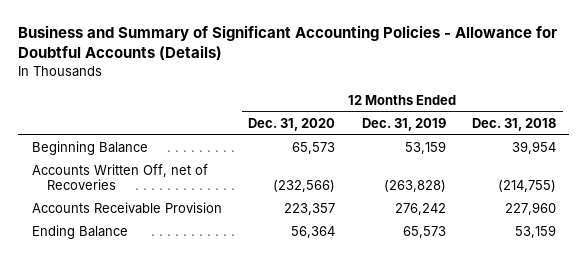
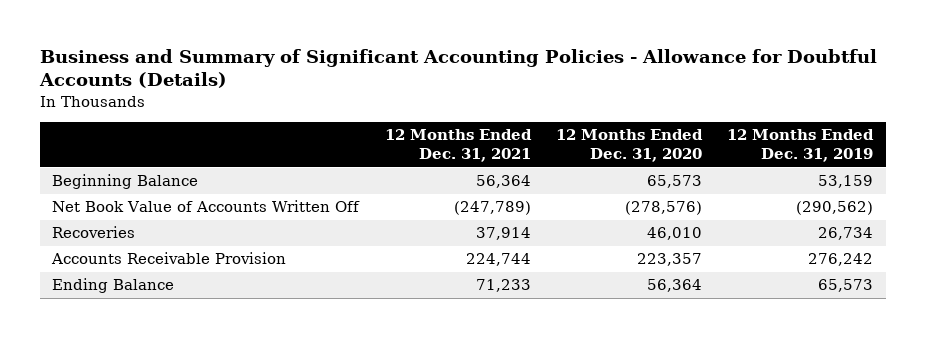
[472,118,557,132] Dec. 31, 2018 -> none
none -> [384,129,532,163] 12 Months Ended Dec. 31, 2021
[31,164,208,191] Accounts Written Off, net of Recoveries -> [52,200,361,213] Net Book Value of Accounts Written Off
[273,180,336,193] (232,566) -> [624,201,702,216] (278,576)
[383,180,446,193] (263,828) -> [796,201,874,216] (290,562)
none -> [52,226,136,239] Recoveries

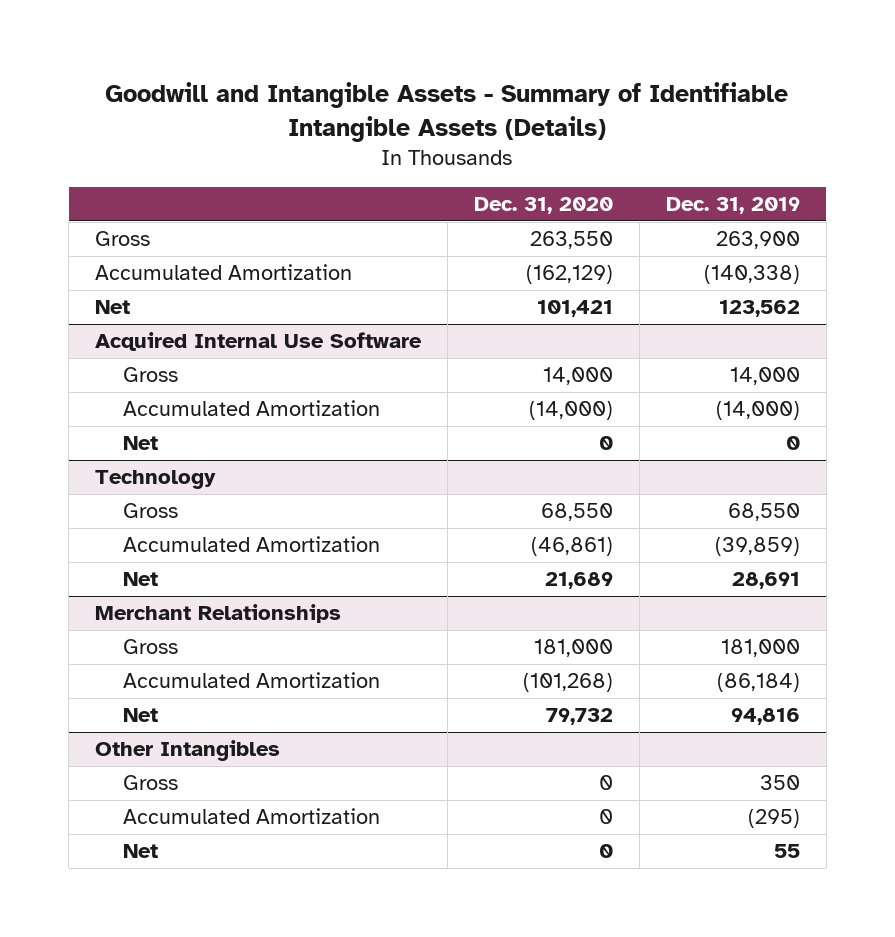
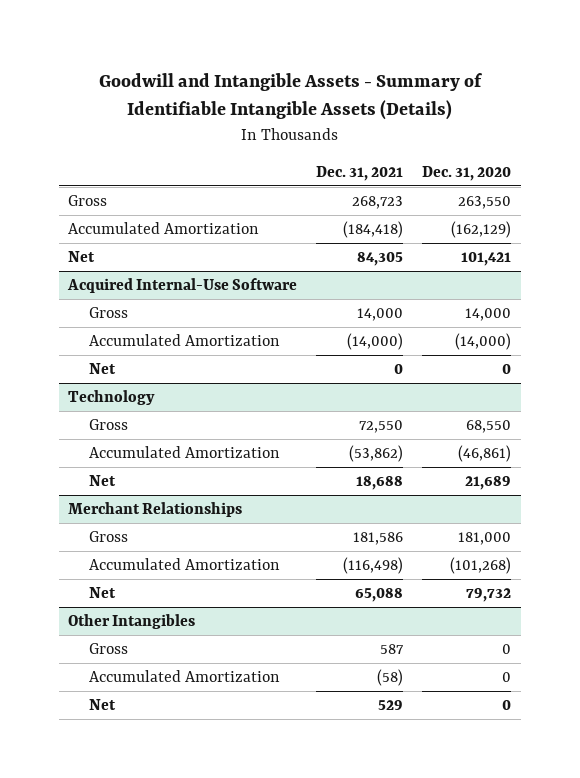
[665,197,800,215] Dec. 31, 2019 -> none
none -> [316,165,404,181] Dec. 31, 2021
[95,332,423,352] Acquired Internal Use Software -> [67,278,298,294] Acquired Internal-Use Software

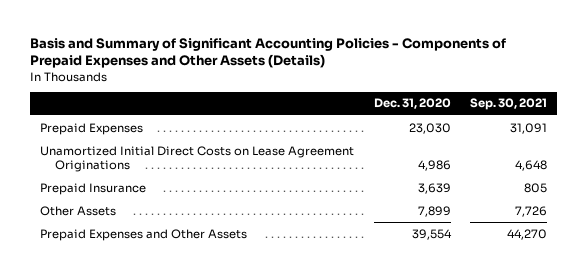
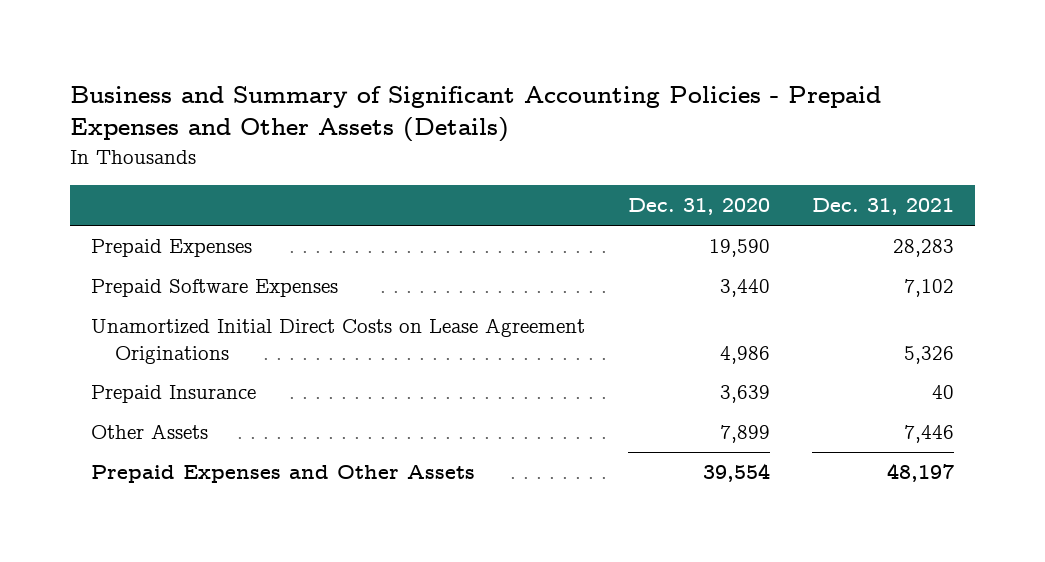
[30,37,507,69] Basis and Summary of Significant Accounting Policies - Components of Prepaid Expenses and Other Assets (Details) -> [70,85,882,143] Business and Summary of Significant Accounting Policies - Prepaid Expenses and Other Assets (Details)
[470,98,548,111] Sep. 30, 2021 -> none
none -> [812,198,955,216] Dec. 31, 2021
[408,122,451,134] 23,030 -> [708,239,770,258] 19,590
none -> [91,279,339,298] Prepaid Software Expenses

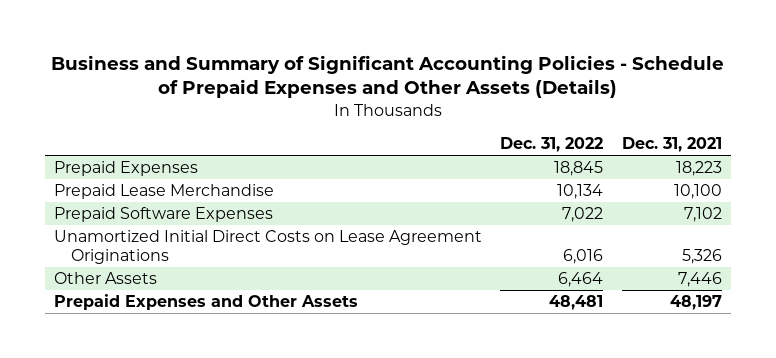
[70,85,882,143] Business and Summary of Significant Accounting Policies - Prepaid Expenses and Other Assets (Details) -> [50,54,724,99] Business and Summary of Significant Accounting Policies - Schedule of Prepaid Expenses and Other Assets (Details)
[627,198,770,216] Dec. 31, 2020 -> none
none -> [500,137,604,153] Dec. 31, 2022
[893,239,955,258] 28,283 -> [675,161,722,177] 18,223
none -> [53,184,274,200] Prepaid Lease Merchandise
[91,385,257,404] Prepaid Insurance -> none

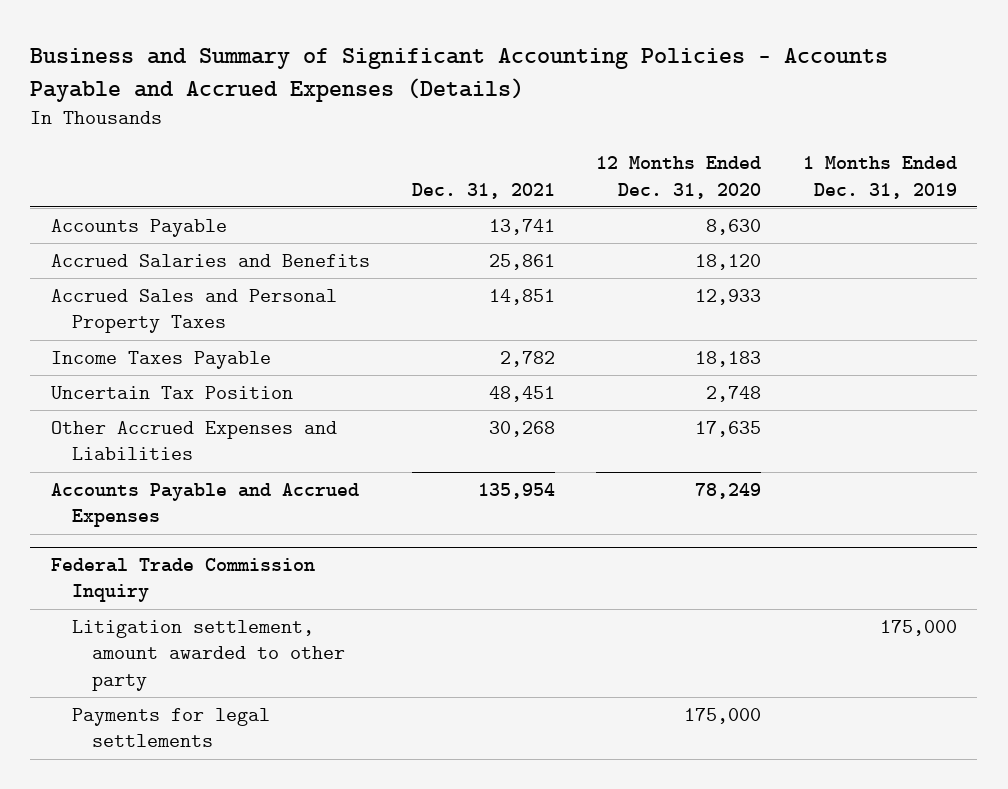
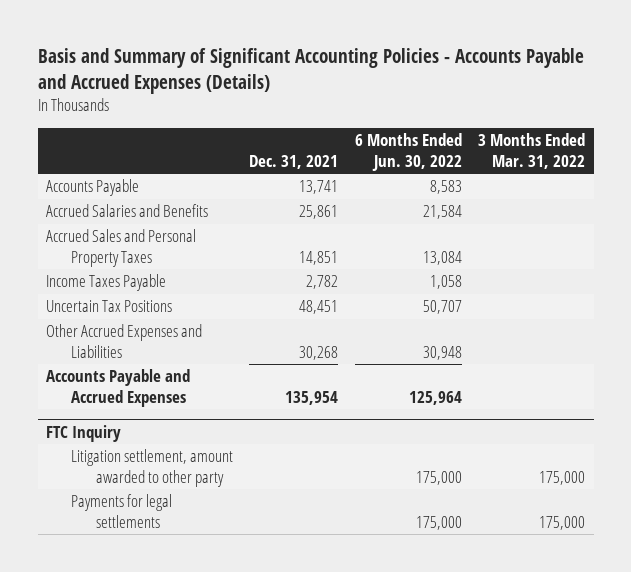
[30,47,889,102] Business and Summary of Significant Accounting Policies - Accounts Payable and Accrued Expenses (Details) -> [37,48,584,95] Basis and Summary of Significant Accounting Policies - Accounts Payable and Accrued Expenses (Details)
[596,156,762,199] 12 Months Ended Dec. 31, 2020 -> none
[802,156,957,199] 1 Months Ended Dec. 31, 2019 -> none
none -> [354,133,462,171] 6 Months Ended Jun. 30, 2022
none -> [478,133,586,169] 3 Months Ended Mar. 31, 2022
[50,386,293,400] Uncertain Tax Position -> [45,300,172,313] Uncertain Tax Positions
[50,558,315,603] Federal Trade Commission Inquiry -> none
none -> [45,424,121,442] FTC Inquiry

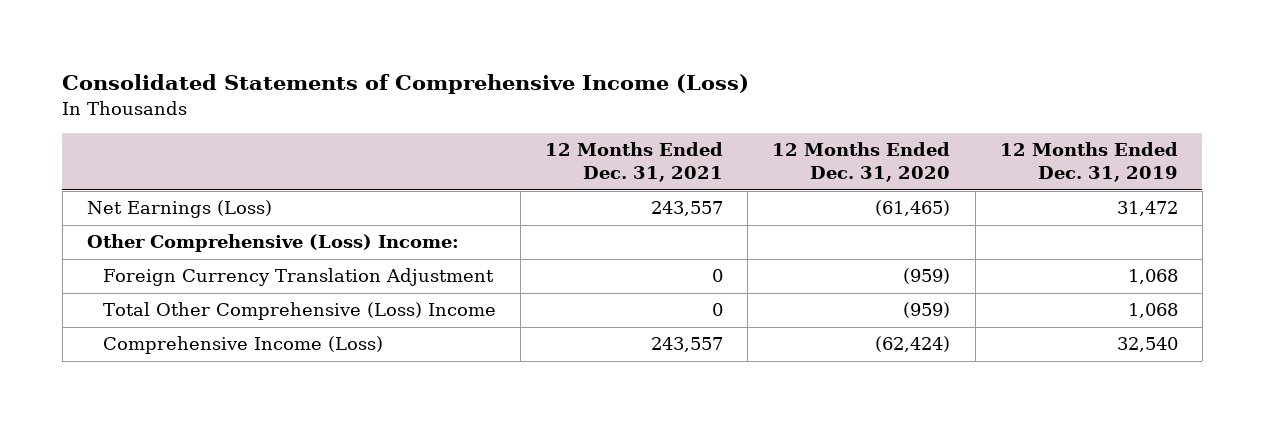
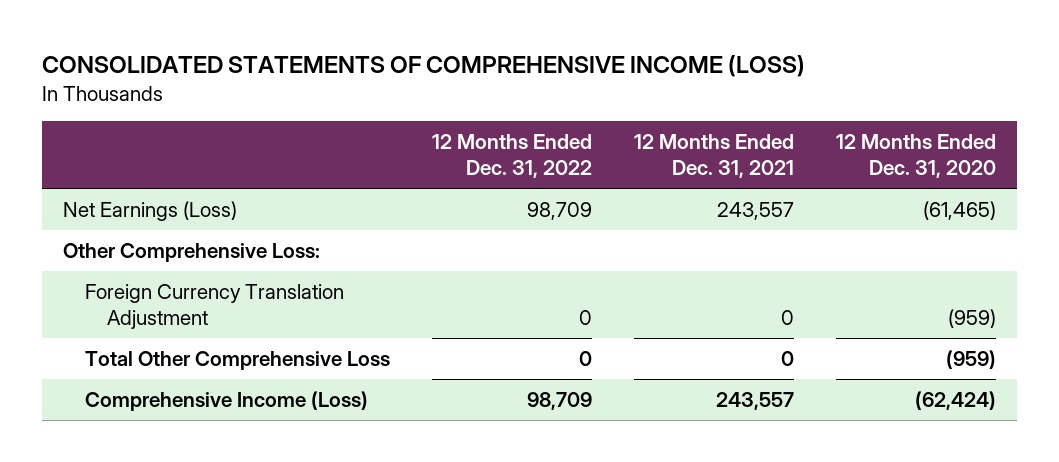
[62,74,750,95] Consolidated Statements of Comprehensive Income (Loss) -> [41,55,805,78] CONSOLIDATED STATEMENTS OF COMPREHENSIVE INCOME (LOSS)
[999,142,1178,183] 12 Months Ended Dec. 31, 2019 -> none
none -> [431,134,592,179] 12 Months Ended Dec. 31, 2022
[86,234,459,253] Other Comprehensive (Loss) Income: -> [62,242,320,262] Other Comprehensive Loss:
[102,302,496,321] Total Other Comprehensive (Loss) Income -> [84,350,390,370] Total Other Comprehensive Loss

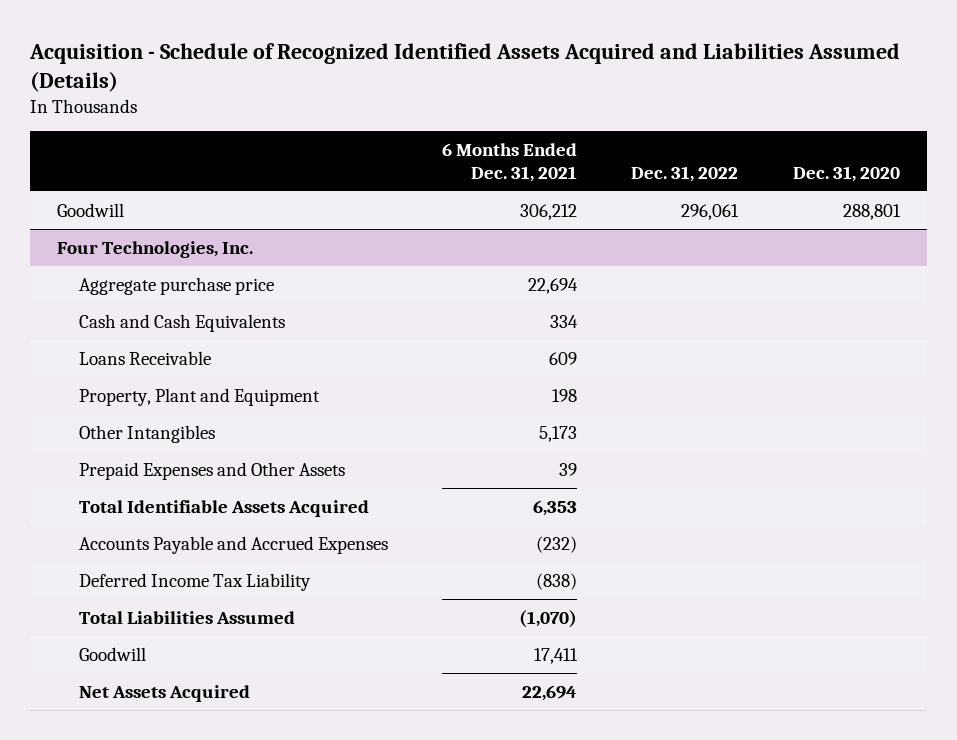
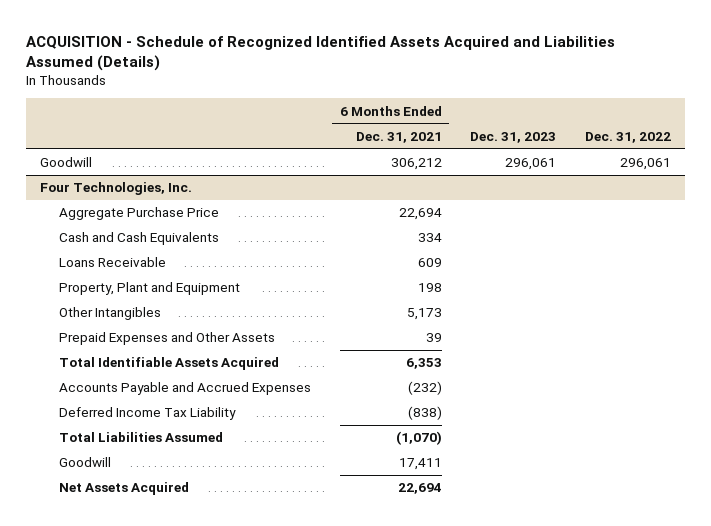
[29,43,901,92] Acquisition - Schedule of Recognized Identified Assets Acquired and Liabilities Assumed (Details) -> [25,35,615,72] ACQUISITION - Schedule of Recognized Identified Assets Acquired and Liabilities Assumed (Details)
[792,165,900,182] Dec. 31, 2020 -> none
none -> [470,131,557,143] Dec. 31, 2023
[79,276,275,295] Aggregate purchase price -> [58,207,219,221] Aggregate Purchase Price

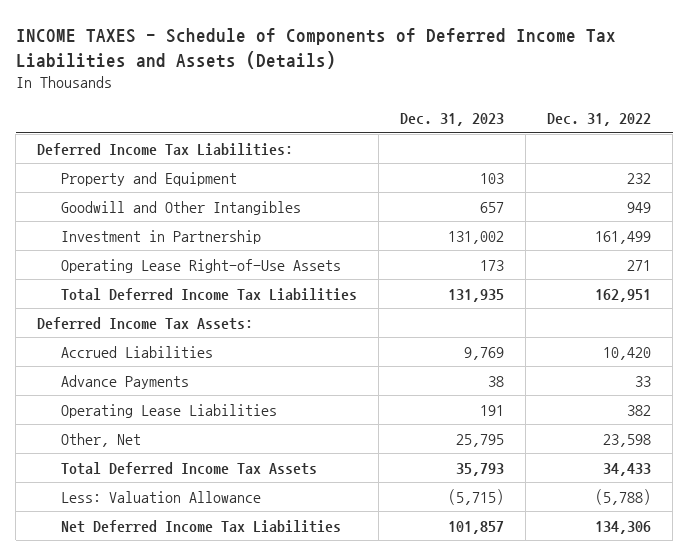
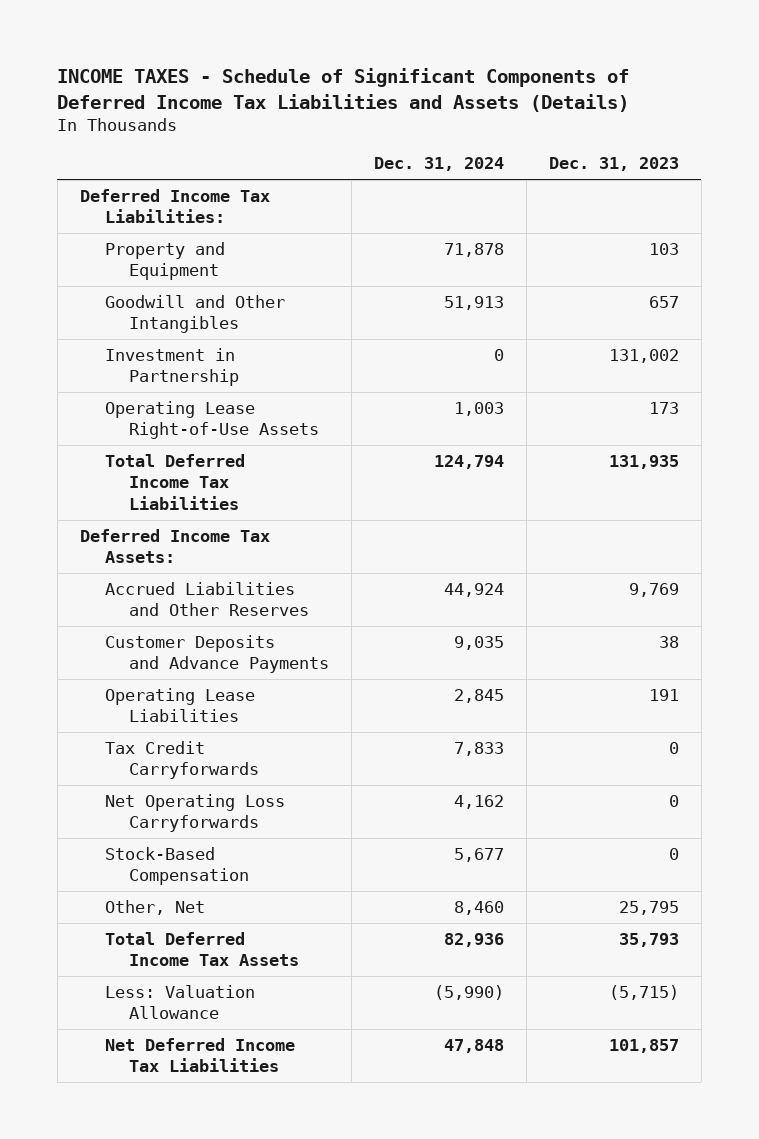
[15,27,616,69] INCOME TAXES - Schedule of Components of Deferred Income Tax Liabilities and Assets (Details) -> [57,67,630,112] INCOME TAXES - Schedule of Significant Components of Deferred Income Tax Liabilities and Assets (Details)
[547,113,652,127] Dec. 31, 2022 -> none
none -> [374,157,505,172] Dec. 31, 2024
[61,374,190,389] Advance Payments -> none
[61,345,214,358] Accrued Liabilities -> [104,581,310,617] Accrued Liabilities and Other Reserves
none -> [104,634,330,674] Customer Deposits and Advance Payments
none -> [104,740,260,780] Tax Credit Carryforwards
none -> [104,793,285,833] Net Operating Loss Carryforwards
none -> [104,846,250,886] Stock-Based Compensation

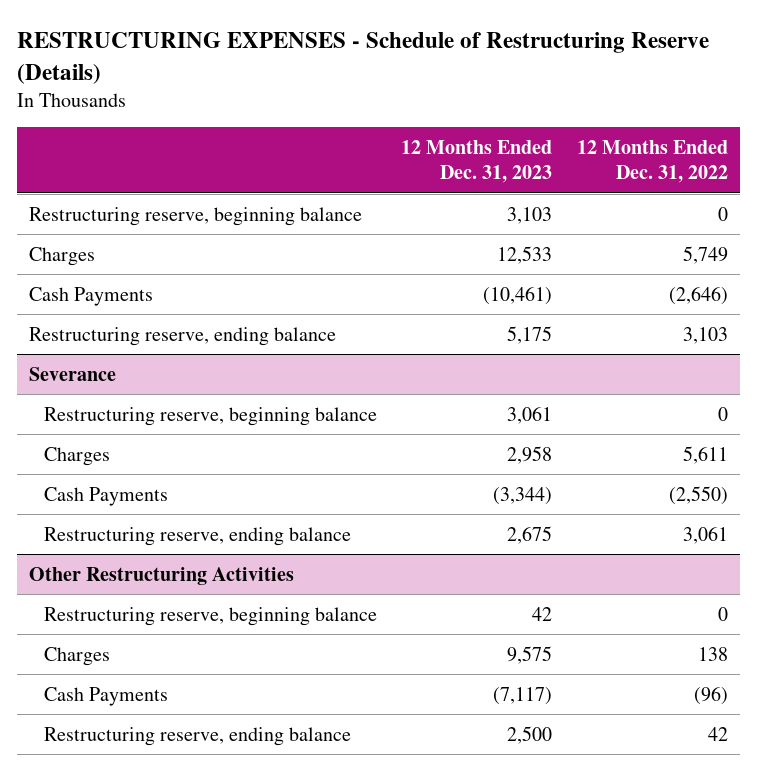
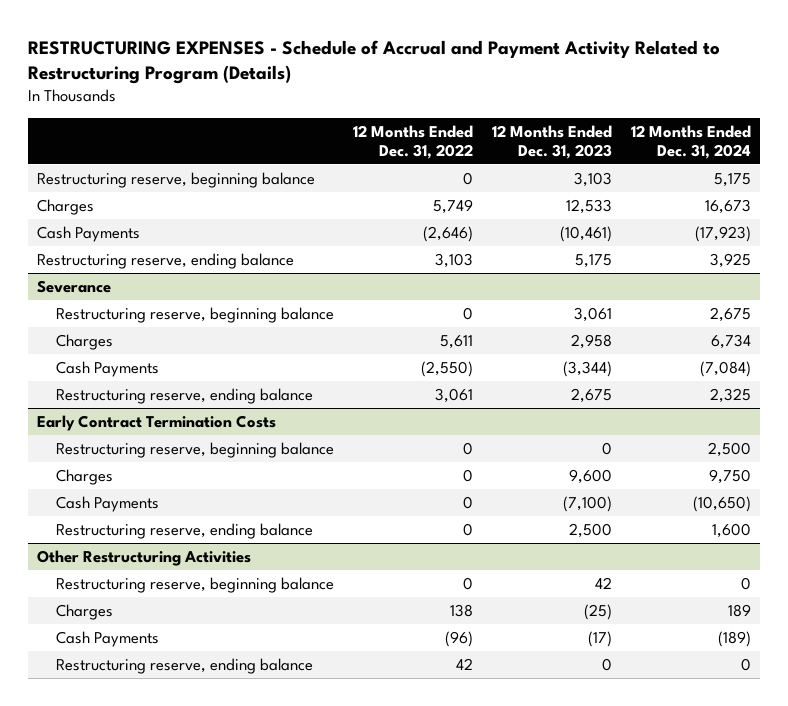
[16,32,709,84] RESTRUCTURING EXPENSES - Schedule of Restructuring Reserve (Details) -> [27,39,720,85] RESTRUCTURING EXPENSES - Schedule of Accrual and Payment Activity Related to Restructuring Program (Details)
none -> [630,124,751,159] 12 Months Ended Dec. 31, 2024
none -> [37,414,277,431] Early Contract Termination Costs
none -> [55,441,334,458] Restructuring reserve, beginning balance
none -> [55,468,113,485] Charges
none -> [55,495,159,512] Cash Payments
none -> [55,522,313,539] Restructuring reserve, ending balance
[507,645,553,664] 9,575 -> [583,603,612,620] (25)
[493,686,553,705] (7,117) -> [587,630,612,647] (17)
[507,725,553,744] 2,500 -> [601,657,612,671] 0

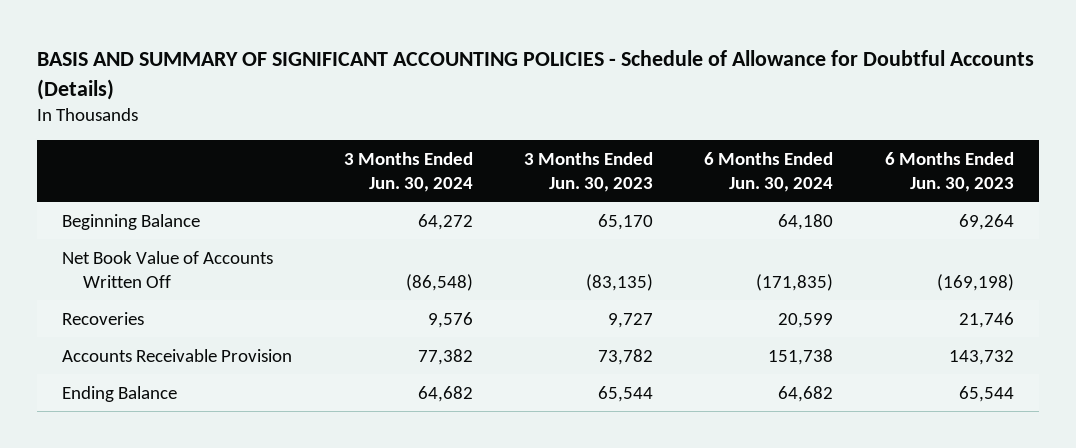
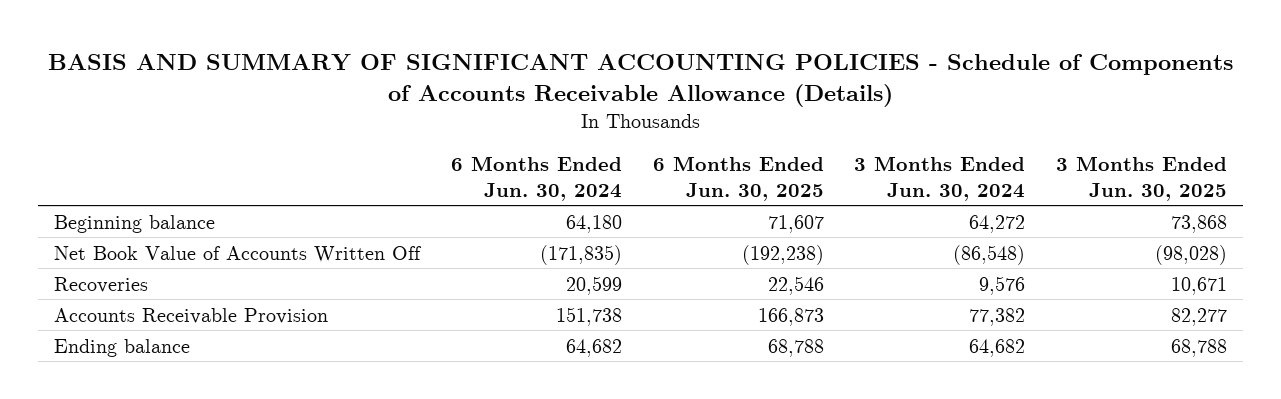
[36,50,1034,100] BASIS AND SUMMARY OF SIGNIFICANT ACCOUNTING POLICIES - Schedule of Allowance for Doubtful Accounts (Details) -> [47,53,1233,107] BASIS AND SUMMARY OF SIGNIFICANT ACCOUNTING POLICIES - Schedule of Components of Accounts Receivable Allowance (Details)
[523,151,653,193] 3 Months Ended Jun. 30, 2023 -> none
[884,151,1014,193] 6 Months Ended Jun. 30, 2023 -> none
none -> [652,155,824,201] 6 Months Ended Jun. 30, 2025
none -> [1056,155,1228,201] 3 Months Ended Jun. 30, 2025
[62,213,201,230] Beginning Balance -> [53,214,215,233] Beginning balance
[62,385,178,402] Ending Balance -> [53,338,190,357] Ending balance

